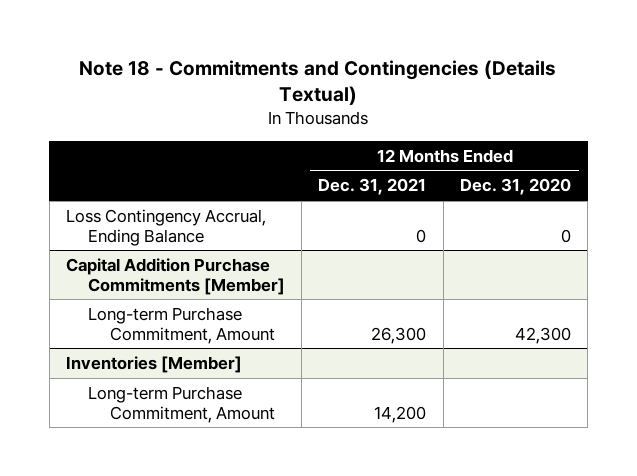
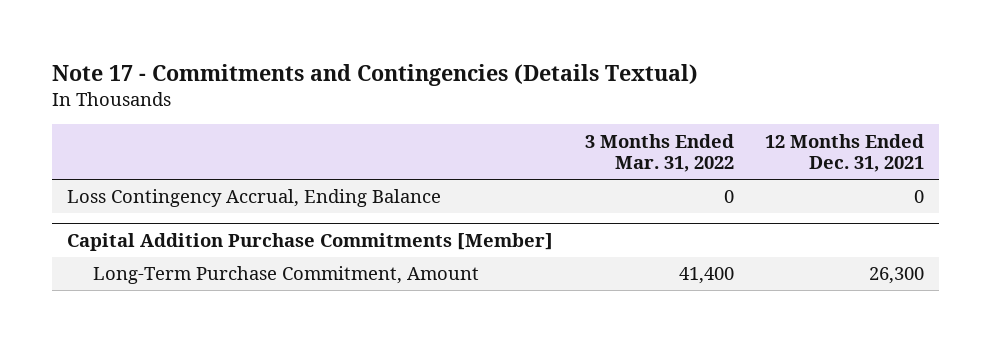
[79,60,557,106] Note 18 - Commitments and Contingencies (Details Textual) -> [51,63,698,86] Note 17 - Commitments and Contingencies (Details Textual)
[459,178,571,196] Dec. 31, 2020 -> none
none -> [584,133,734,173] 3 Months Ended Mar. 31, 2022
[65,355,242,373] Inventories [Member] -> none
[87,385,275,423] Long-term Purchase Commitment, Amount -> none
[87,306,275,344] Long-term Purchase Commitment, Amount -> [92,266,479,285] Long-Term Purchase Commitment, Amount

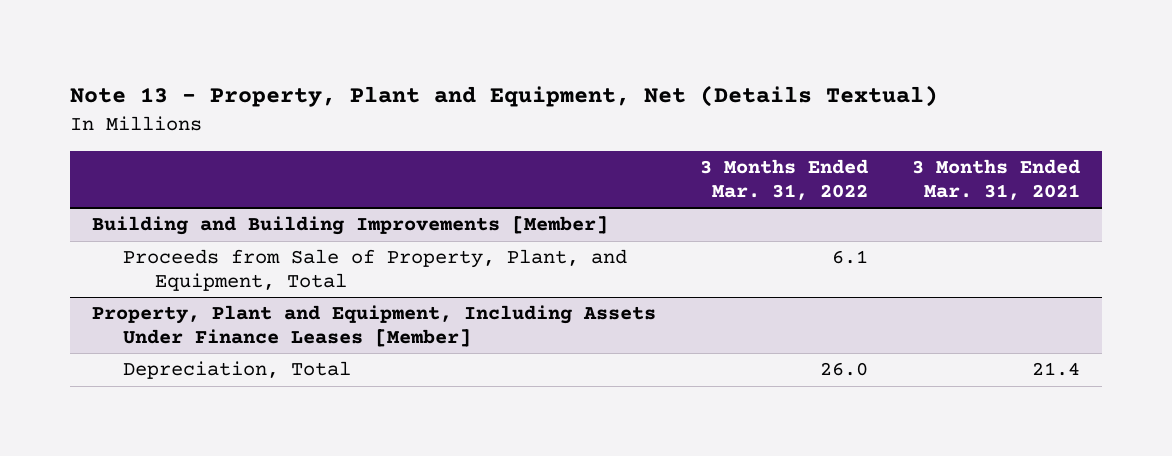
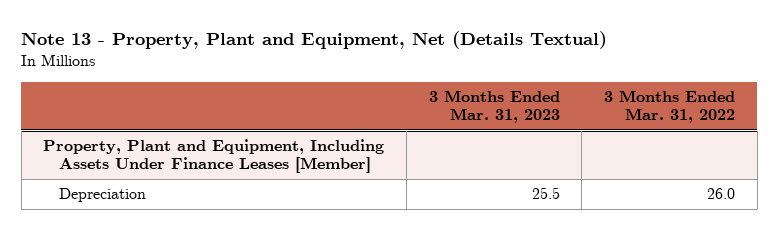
[911,159,1080,200] 3 Months Ended Mar. 31, 2021 -> none
none -> [428,89,560,124] 3 Months Ended Mar. 31, 2023
[92,216,609,236] Building and Building Improvements [Member] -> none
[123,249,628,292] Proceeds from Sale of Property, Plant, and Equipment, Total -> none
[123,361,352,380] Depreciation, Total -> [59,188,147,203] Depreciation

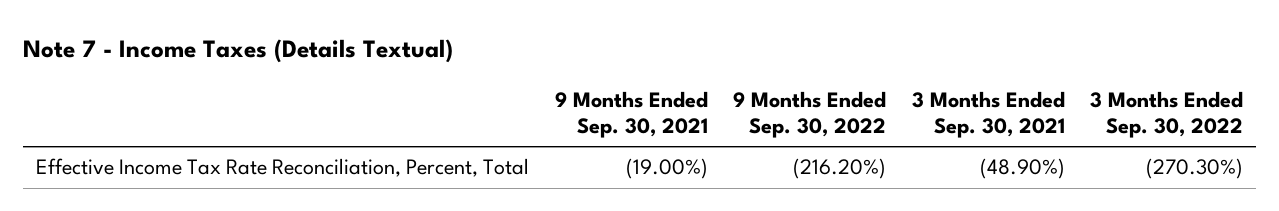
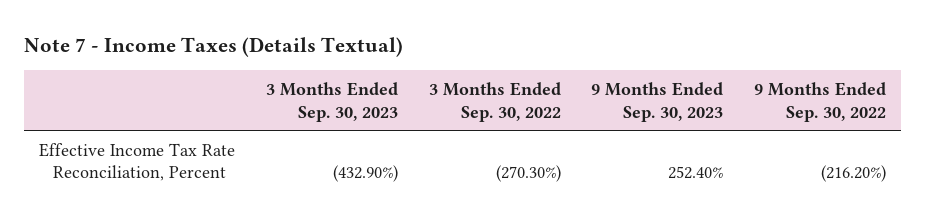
[554,90,708,139] 9 Months Ended Sep. 30, 2021 -> none
[911,90,1065,139] 3 Months Ended Sep. 30, 2021 -> none
none -> [265,81,398,122] 3 Months Ended Sep. 30, 2023
none -> [591,81,724,122] 9 Months Ended Sep. 30, 2023
[36,158,530,178] Effective Income Tax Rate Reconciliation, Percent, Total -> [39,142,236,182] Effective Income Tax Rate Reconciliation, Percent

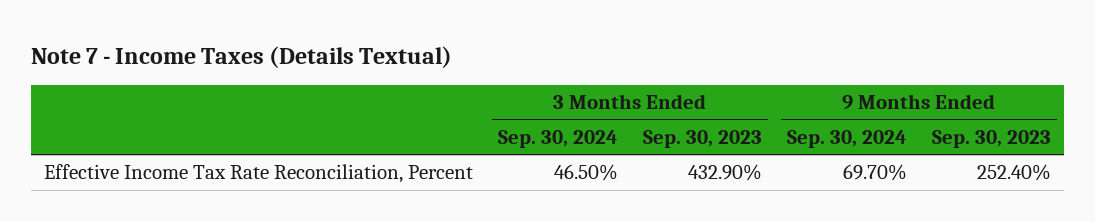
[428,81,561,122] 3 Months Ended Sep. 30, 2022 -> none
[753,81,886,122] 9 Months Ended Sep. 30, 2022 -> none
none -> [497,129,618,148] Sep. 30, 2024
none -> [787,129,908,148] Sep. 30, 2024
[332,165,398,183] (432.90%) -> [687,164,762,182] 432.90%

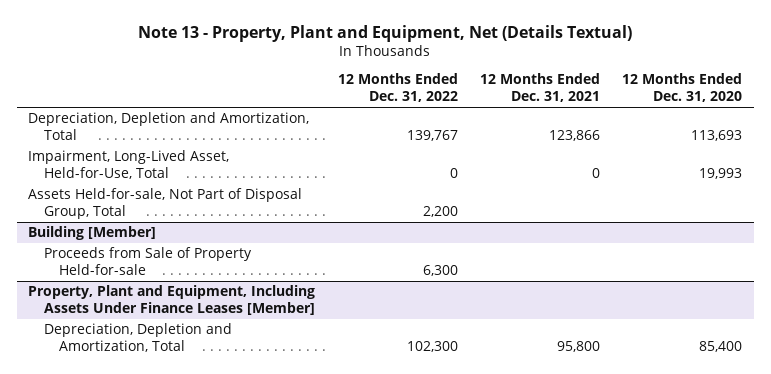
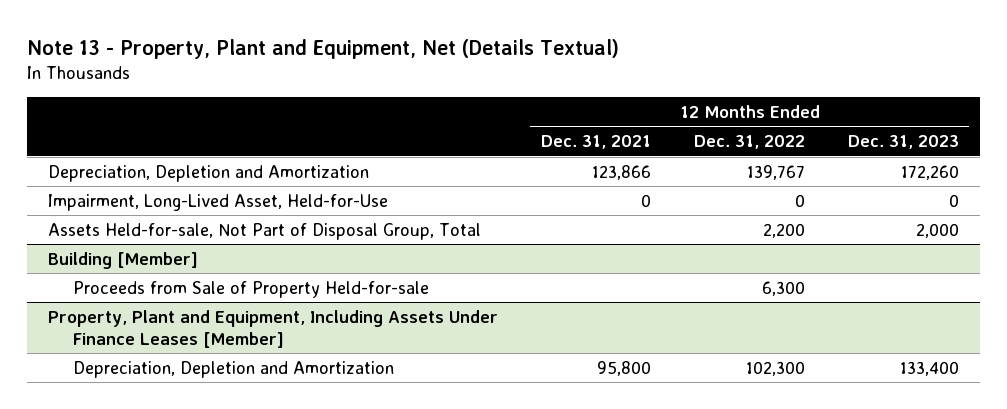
[622,73,743,103] 12 Months Ended Dec. 31, 2020 -> none
none -> [847,135,959,150] Dec. 31, 2023
[28,112,310,141] Depreciation, Depletion and Amortization, Total -> [48,164,370,182] Depreciation, Depletion and Amortization
[28,150,230,180] Impairment, Long-Lived Asset, Held-for-Use, Total -> [48,193,389,211] Impairment, Long-Lived Asset, Held-for-Use
[43,323,232,353] Depreciation, Depletion and Amortization, Total -> [73,360,395,378] Depreciation, Depletion and Amortization

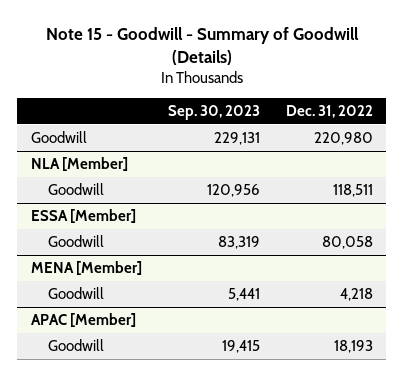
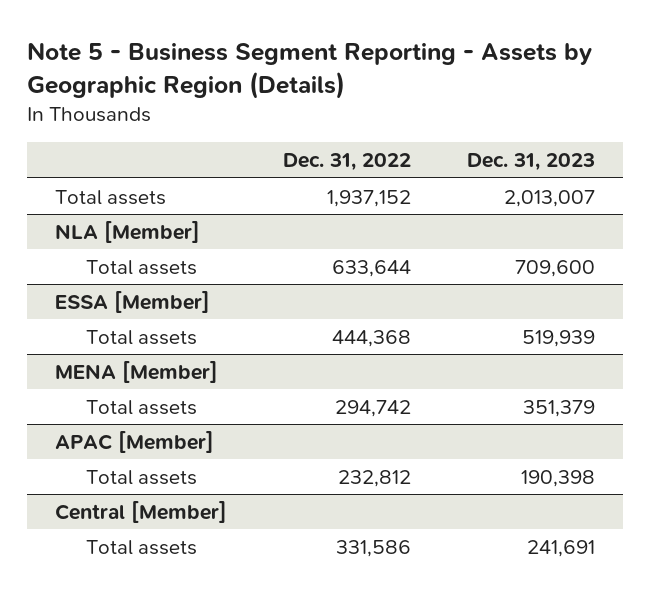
[45,27,359,66] Note 15 - Goodwill - Summary of Goodwill (Details) -> [27,42,593,99] Note 5 - Business Segment Reporting - Assets by Geographic Region (Details)
[167,105,260,121] Sep. 30, 2023 -> none
none -> [466,153,595,172] Dec. 31, 2023
[30,130,87,143] Goodwill -> none
none -> [55,189,167,205] Total assets
[47,182,104,195] Goodwill -> none
none -> [85,259,197,275] Total assets
[47,234,104,247] Goodwill -> none
none -> [85,329,197,345] Total assets
[47,286,104,299] Goodwill -> none
none -> [85,399,197,415] Total assets
[47,338,104,351] Goodwill -> none
none -> [85,469,197,485] Total assets
none -> [55,500,228,523] Central [Member]
none -> [85,539,197,555] Total assets

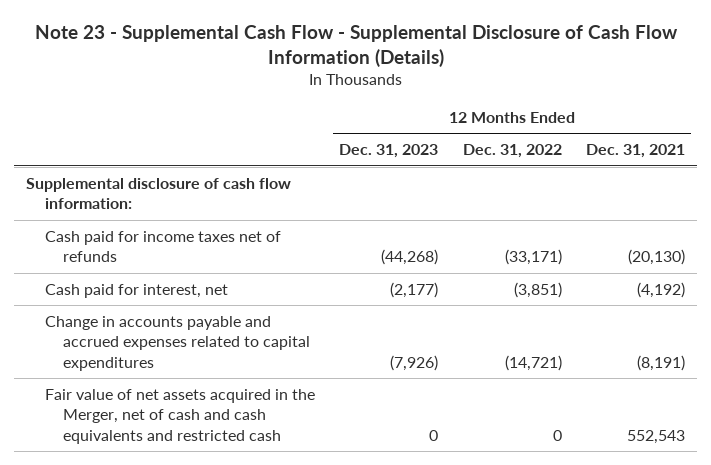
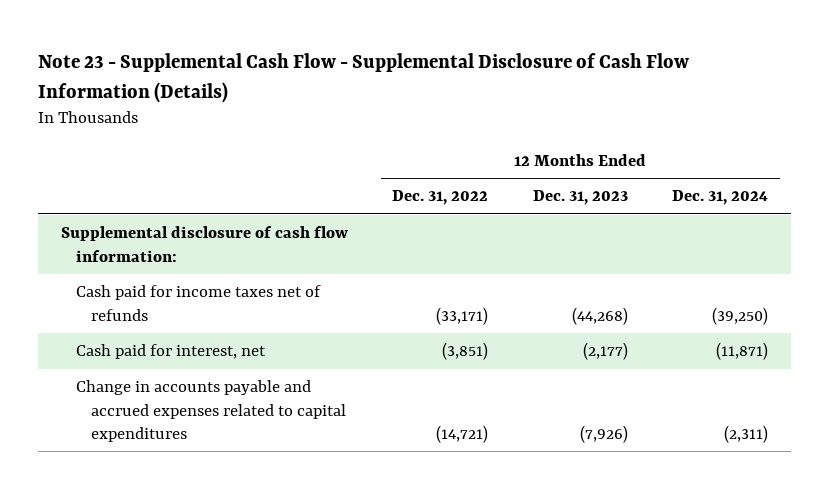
[585,144,685,159] Dec. 31, 2021 -> none
none -> [672,190,769,206] Dec. 31, 2024
[44,388,315,444] Fair value of net assets acquired in the Merger, net of cash and cash equivalents and restricted cash -> none

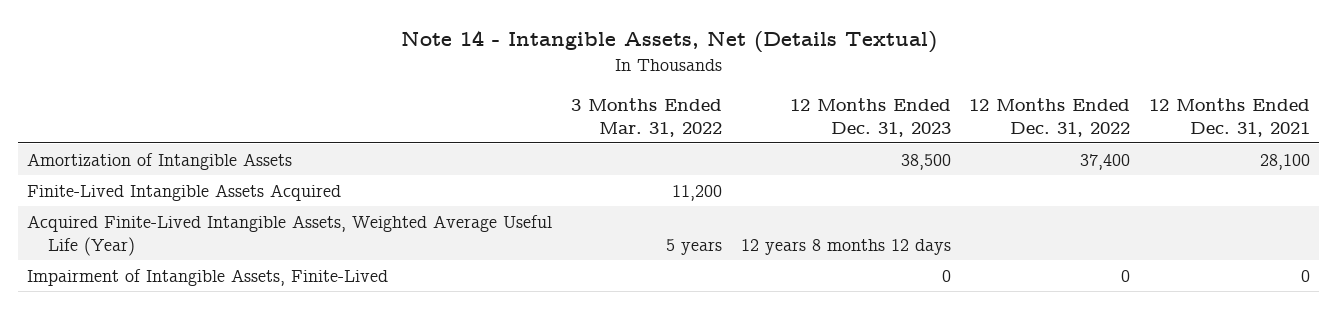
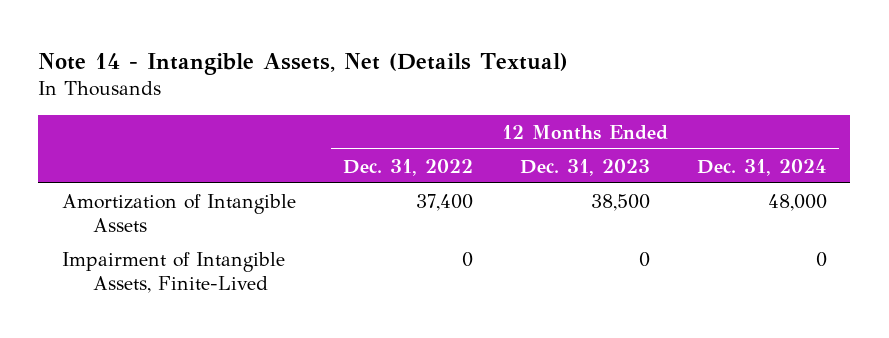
[570,97,722,137] 3 Months Ended Mar. 31, 2022 -> none
[1148,97,1310,137] 12 Months Ended Dec. 31, 2021 -> none
none -> [696,158,827,176] Dec. 31, 2024
[27,183,342,201] Finite-Lived Intangible Assets Acquired -> none
[27,214,553,256] Acquired Finite-Lived Intangible Assets, Weighted Average Useful Life (Year) -> none

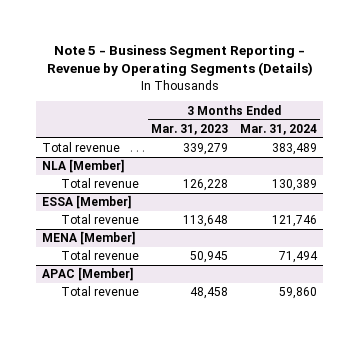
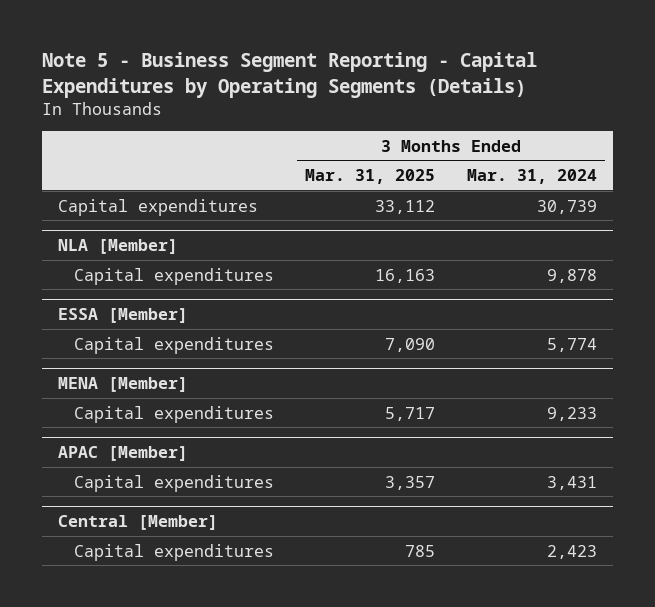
[46,44,313,77] Note 5 - Business Segment Reporting - Revenue by Operating Segments (Details) -> [42,52,538,98] Note 5 - Business Segment Reporting - Capital Expenditures by Operating Segments (Details)
[151,123,229,135] Mar. 31, 2023 -> none
none -> [305,168,436,184] Mar. 31, 2025
[42,142,121,153] Total revenue -> none
none -> [57,198,258,216] Capital expenditures
[61,178,140,189] Total revenue -> none
none -> [73,267,274,285] Capital expenditures
[61,214,140,225] Total revenue -> none
none -> [73,336,274,354] Capital expenditures
[61,250,140,261] Total revenue -> none
none -> [73,405,274,423] Capital expenditures
[61,286,140,297] Total revenue -> none
none -> [73,474,274,492] Capital expenditures
none -> [57,515,218,531] Central [Member]
none -> [73,543,274,561] Capital expenditures

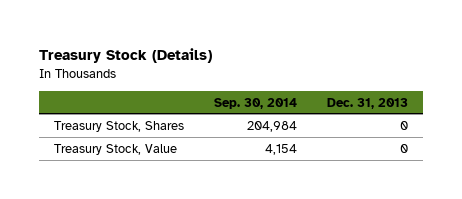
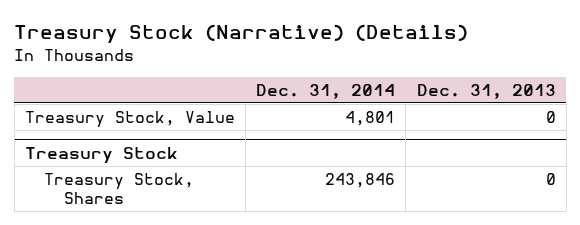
[39,47,213,63] Treasury Stock (Details) -> [14,24,469,44] Treasury Stock (Narrative) (Details)
[213,97,297,109] Sep. 30, 2014 -> none
none -> [256,83,396,99] Dec. 31, 2014
[54,120,185,132] Treasury Stock, Shares -> none
none -> [24,146,178,164] Treasury Stock
none -> [44,173,195,205] Treasury Stock, Shares

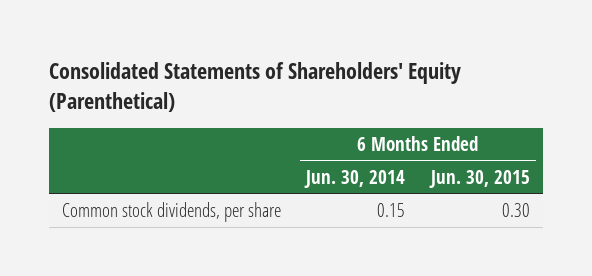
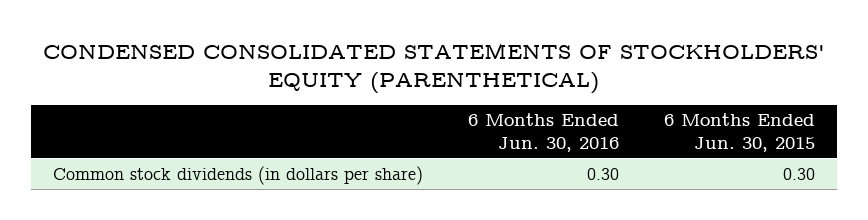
[49,61,462,112] Consolidated Statements of Shareholders' Equity (Parenthetical) -> [43,42,826,94] CONDENSED CONSOLIDATED STATEMENTS OF STOCKHOLDERS' EQUITY (PARENTHETICAL)
[304,169,406,188] Jun. 30, 2014 -> none
none -> [468,113,620,152] 6 Months Ended Jun. 30, 2016
[61,202,281,223] Common stock dividends, per share -> [53,166,424,186] Common stock dividends (in dollars per share)

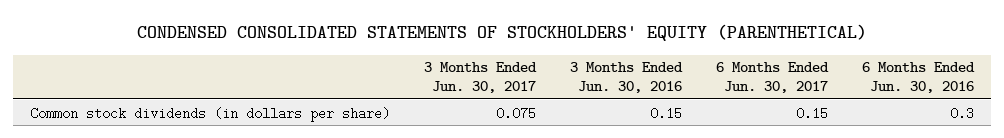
[664,113,816,152] 6 Months Ended Jun. 30, 2015 -> none
none -> [424,62,538,94] 3 Months Ended Jun. 30, 2017
none -> [569,62,683,94] 3 Months Ended Jun. 30, 2016
none -> [715,62,829,94] 6 Months Ended Jun. 30, 2017
[587,168,620,181] 0.30 -> [949,106,974,120] 0.3

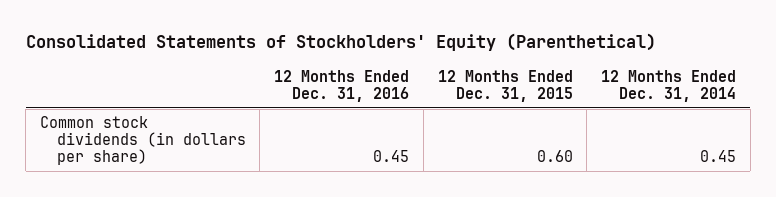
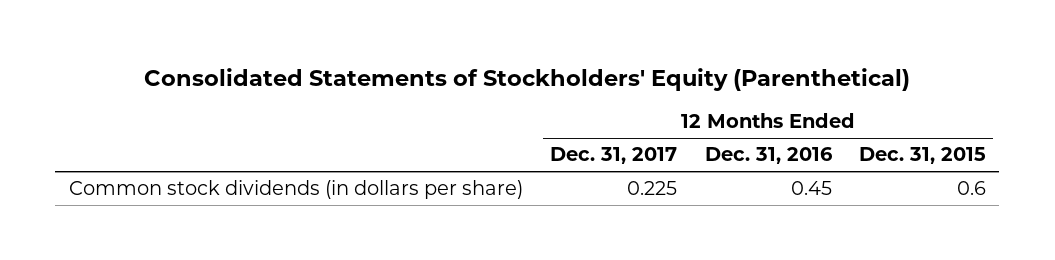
[601,70,737,103] 12 Months Ended Dec. 31, 2014 -> none
none -> [550,147,678,165] Dec. 31, 2017
[536,150,573,163] 0.60 -> [956,181,986,196] 0.6

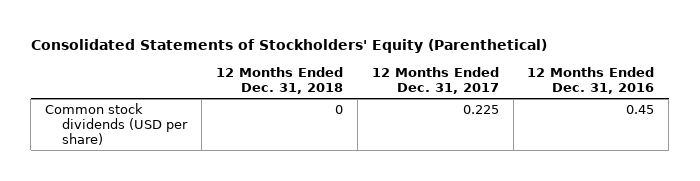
[858,147,986,165] Dec. 31, 2015 -> none
none -> [216,67,344,95] 12 Months Ended Dec. 31, 2018
[68,180,523,200] Common stock dividends (in dollars per share) -> [45,102,189,146] Common stock dividends (USD per share)

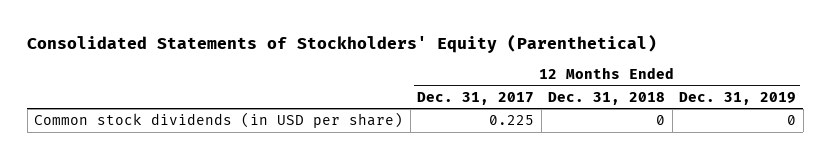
[527,67,655,95] 12 Months Ended Dec. 31, 2016 -> none
none -> [679,91,797,105] Dec. 31, 2019
[45,102,189,146] Common stock dividends (USD per share) -> [34,112,404,129] Common stock dividends (in USD per share)

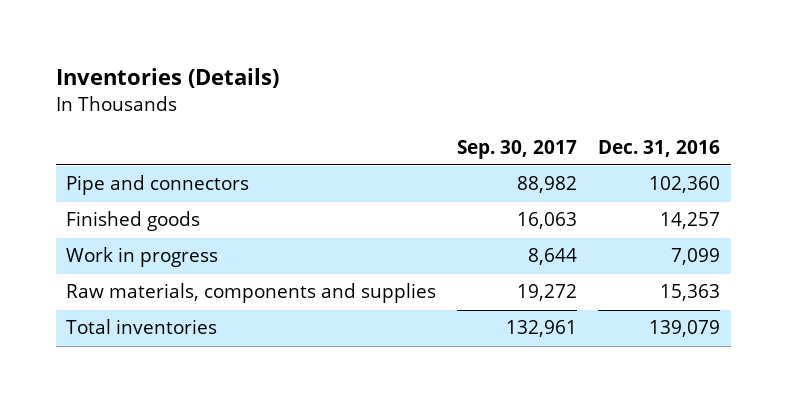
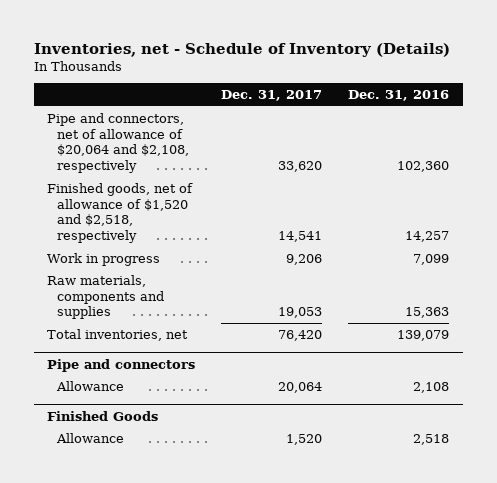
[55,68,279,89] Inventories (Details) -> [33,42,450,57] Inventories, net - Schedule of Inventory (Details)
[457,139,578,159] Sep. 30, 2017 -> none
none -> [221,90,323,102] Dec. 31, 2017
[66,175,250,196] Pipe and connectors -> [47,112,190,174] Pipe and connectors, net of allowance of $20,064 and $2,108, respectively
[66,211,201,232] Finished goods -> [47,182,194,244] Finished goods, net of allowance of $1,520 and $2,518, respectively
[66,319,218,335] Total inventories -> [47,328,189,341] Total inventories, net
none -> [47,358,196,372] Pipe and connectors
none -> [56,380,125,391] Allowance
none -> [47,410,159,421] Finished Goods
none -> [56,432,125,443] Allowance

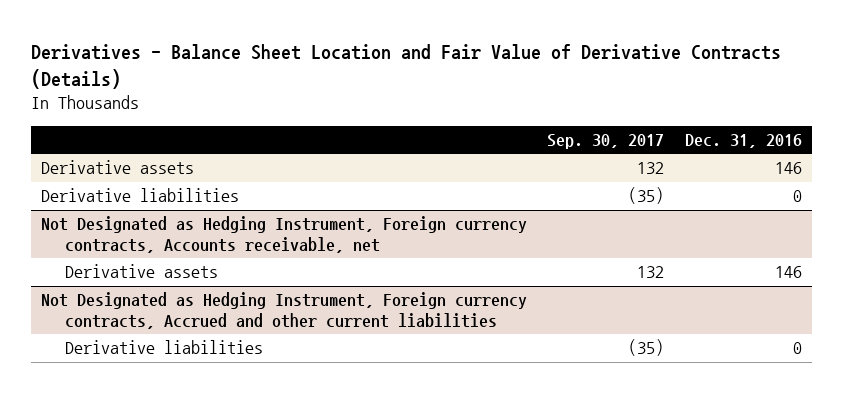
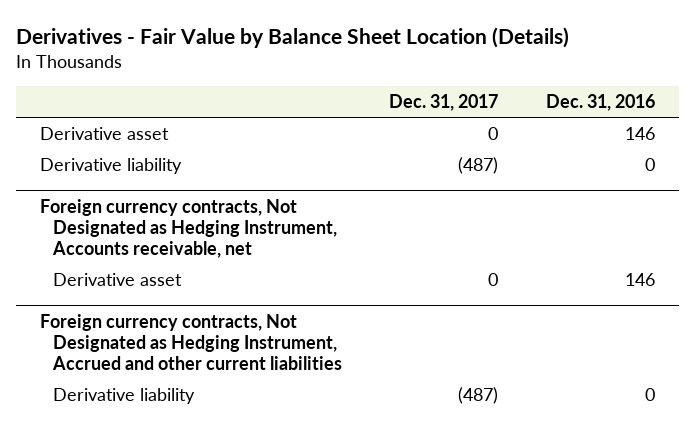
[30,43,781,89] Derivatives - Balance Sheet Location and Fair Value of Derivative Contracts (Details) -> [15,26,569,48] Derivatives - Fair Value by Balance Sheet Location (Details)
[547,134,665,150] Sep. 30, 2017 -> none
none -> [389,94,499,112] Dec. 31, 2017
[40,160,194,175] Derivative assets -> [39,127,169,141] Derivative asset
[40,188,239,203] Derivative liabilities -> [39,158,182,175] Derivative liability
[40,216,527,254] Not Designated as Hedging Instrument, Foreign currency contracts, Accounts receivable, net -> [39,198,337,258] Foreign currency contracts, Not Designated as Hedging Instrument, Accounts receivable, net
[64,264,218,279] Derivative assets -> [52,273,182,287] Derivative asset
[40,292,527,330] Not Designated as Hedging Instrument, Foreign currency contracts, Accrued and other current liabilities -> [39,313,342,370] Foreign currency contracts, Not Designated as Hedging Instrument, Accrued and other current liabilities
[64,340,263,355] Derivative liabilities -> [52,388,195,405] Derivative liability

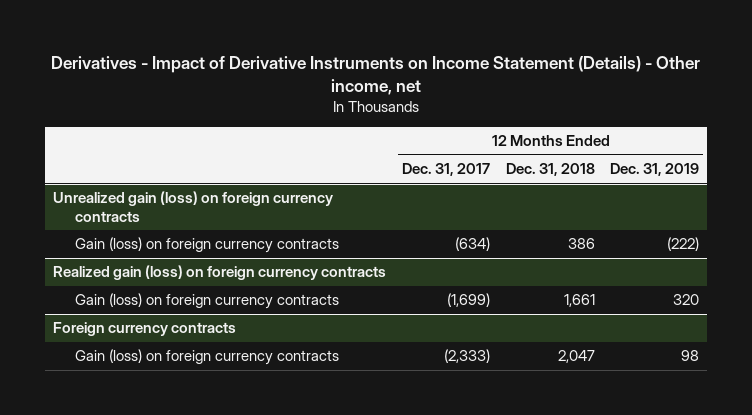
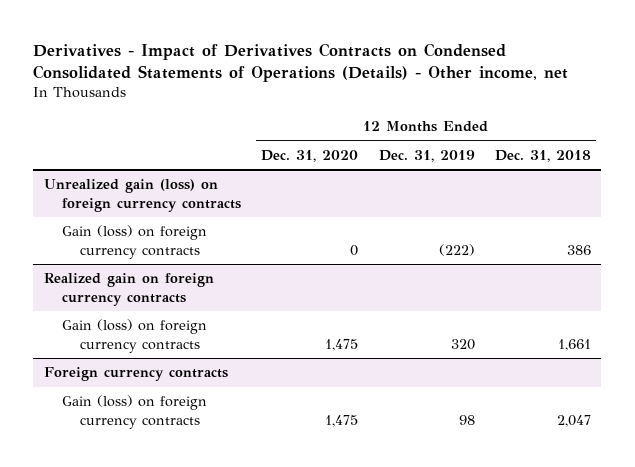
[51,55,701,95] Derivatives - Impact of Derivative Instruments on Income Statement (Details) - Other income, net -> [33,42,569,82] Derivatives - Impact of Derivatives Contracts on Condensed Consolidated Statements of Operations (Details) - Other income, net
[401,163,490,177] Dec. 31, 2017 -> none
none -> [261,149,359,162] Dec. 31, 2020
[53,265,387,281] Realized gain (loss) on foreign currency contracts -> [43,273,214,306] Realized gain on foreign currency contracts

